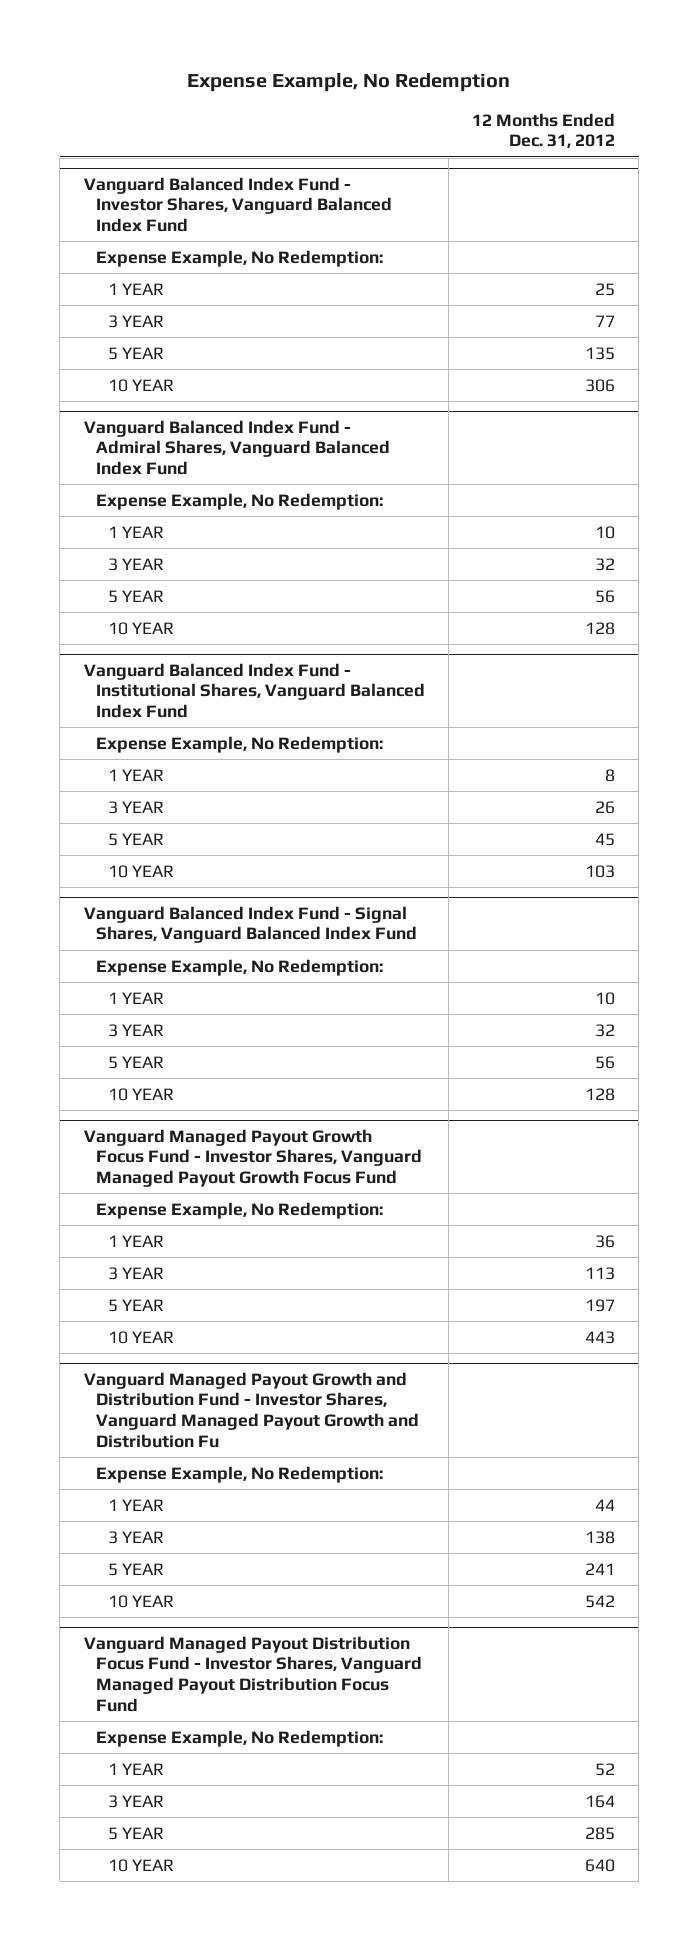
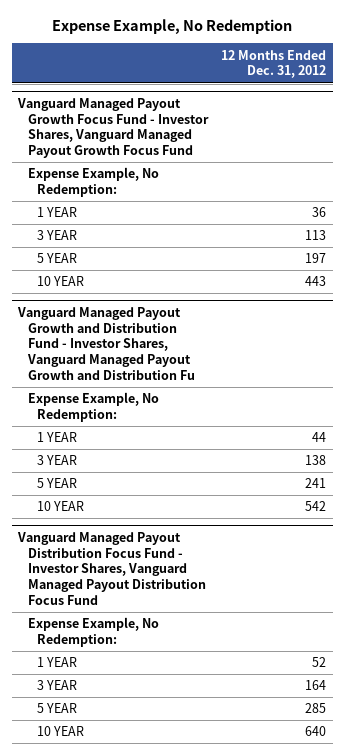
[83,176,392,233] Vanguard Balanced Index Fund - Investor Shares, Vanguard Balanced Index Fund -> none
[95,249,383,267] Expense Example, No Redemption: -> none
[107,282,164,295] 1 YEAR -> none
[107,314,164,328] 3 YEAR -> none
[107,346,164,360] 5 YEAR -> none
[107,378,174,392] 10 YEAR -> none
[83,419,390,476] Vanguard Balanced Index Fund - Admiral Shares, Vanguard Balanced Index Fund -> none
[95,492,383,510] Expense Example, No Redemption: -> none
[107,525,164,538] 1 YEAR -> none
[107,557,164,571] 3 YEAR -> none
[107,589,164,603] 5 YEAR -> none
[107,621,174,635] 10 YEAR -> none
[83,662,425,719] Vanguard Balanced Index Fund - Institutional Shares, Vanguard Balanced Index Fund -> none
[95,735,383,753] Expense Example, No Redemption: -> none
[107,768,164,781] 1 YEAR -> none
[107,800,164,814] 3 YEAR -> none
[107,832,164,846] 5 YEAR -> none
[107,864,174,878] 10 YEAR -> none
[83,905,417,944] Vanguard Balanced Index Fund - Signal Shares, Vanguard Balanced Index Fund -> none
[95,958,383,976] Expense Example, No Redemption: -> none
[107,991,164,1004] 1 YEAR -> none
[107,1023,164,1037] 3 YEAR -> none
[107,1055,164,1069] 5 YEAR -> none
[107,1087,174,1101] 10 YEAR -> none

